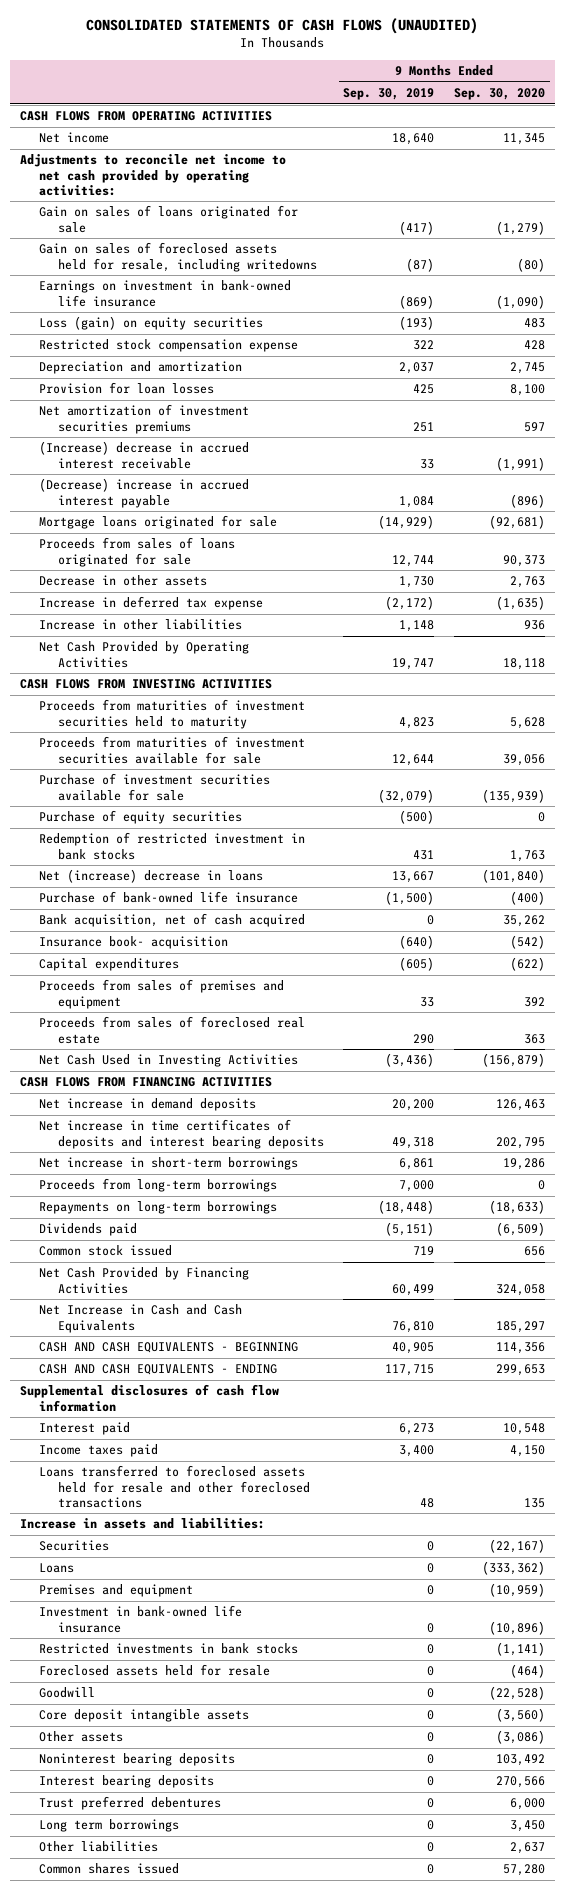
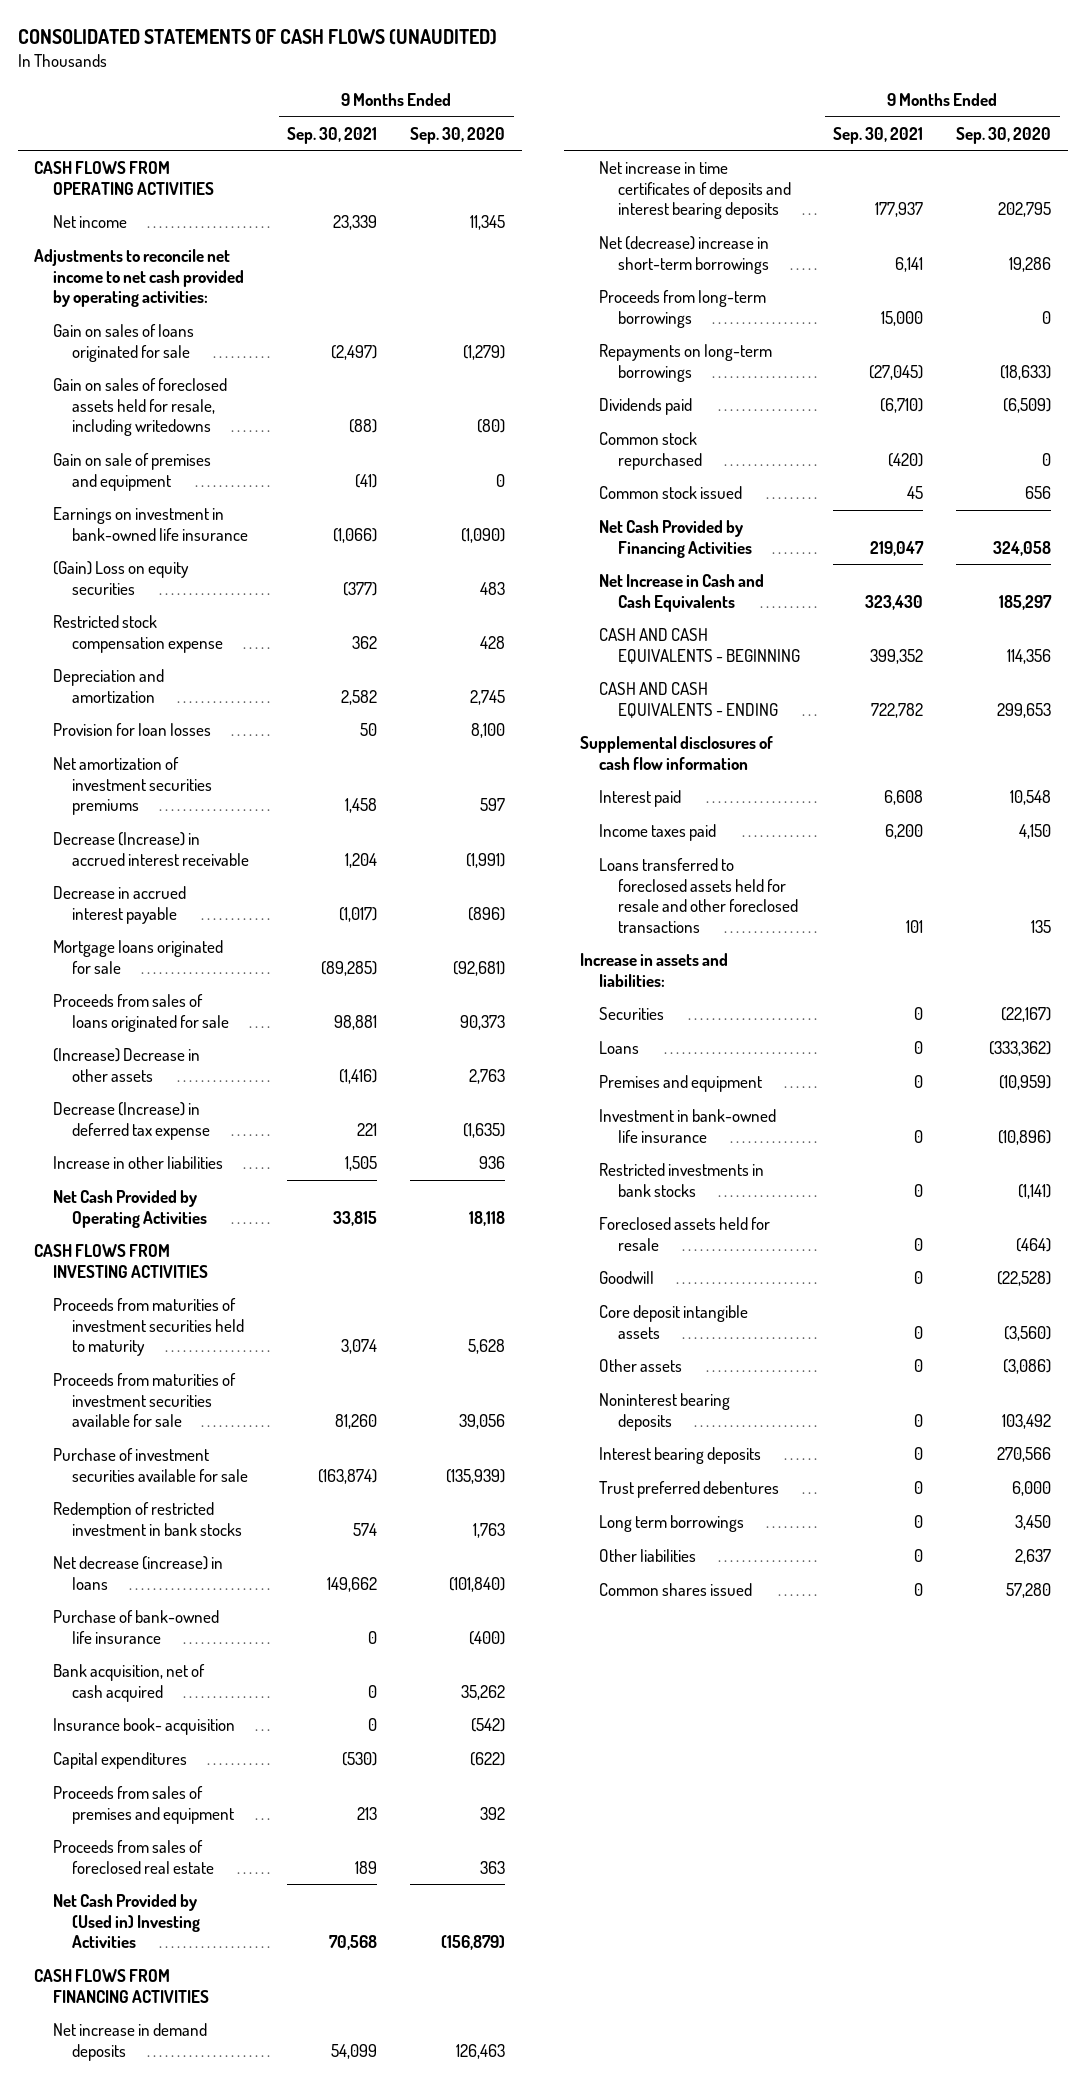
[343,88,435,101] Sep. 30, 2019 -> none
none -> [287,126,378,144] Sep. 30, 2021
none -> [53,452,212,491] Gain on sale of premises and equipment
[38,316,263,331] Loss (gain) on equity securities -> [53,560,190,595] (Gain) Loss on equity securities
[38,441,249,469] (Increase) decrease in accrued interest receivable -> [53,831,249,866] Decrease (Increase) in accrued interest receivable
[38,478,249,508] (Decrease) increase in accrued interest payable -> [53,885,187,924] Decrease in accrued interest payable
[38,575,207,587] Decrease in other assets -> [53,1047,201,1082] (Increase) Decrease in other assets
[38,596,263,611] Increase in deferred tax expense -> [53,1101,210,1140] Decrease (Increase) in deferred tax expense
[38,810,242,825] Purchase of equity securities -> none
[38,869,263,884] Net (increase) decrease in loans -> [53,1555,224,1590] Net decrease (increase) in loans
[38,1054,298,1068] Net Cash Used in Investing Activities -> [53,1893,200,1949] Net Cash Provided by (Used in) Investing Activities
[38,1157,298,1171] Net increase in short-term borrowings -> [599,235,770,274] Net (decrease) increase in short-term borrowings
none -> [599,431,703,470] Common stock repurchased

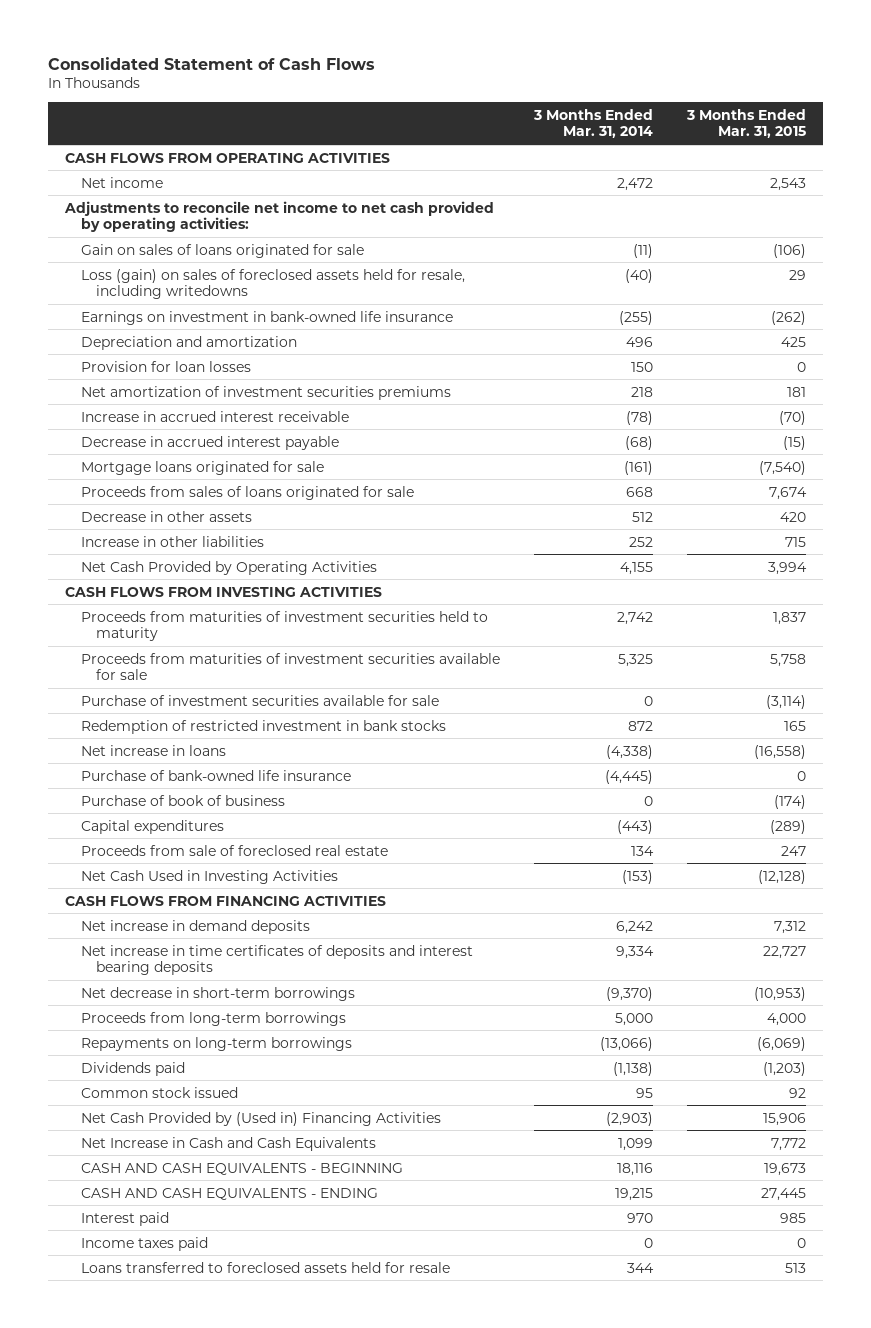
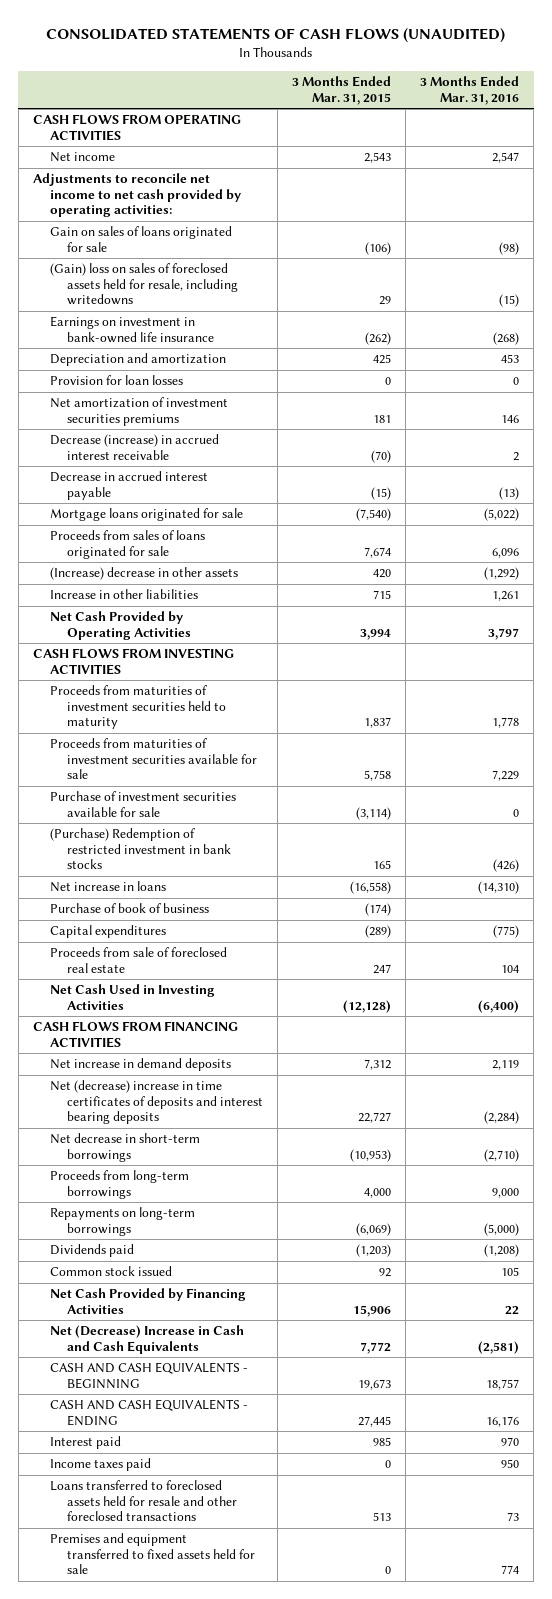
[47,56,375,70] Consolidated Statement of Cash Flows -> [45,28,505,44] CONSOLIDATED STATEMENTS OF CASH FLOWS (UNAUDITED)
[532,108,653,139] 3 Months Ended Mar. 31, 2014 -> none
none -> [420,76,520,105] 3 Months Ended Mar. 31, 2016
[80,268,465,299] Loss (gain) on sales of foreclosed assets held for resale, including writedowns -> [49,263,239,306] (Gain) loss on sales of foreclosed assets held for resale, including writedowns
[80,410,349,422] Increase in accrued interest receivable -> [49,434,219,460] Decrease (increase) in accrued interest receivable
[80,510,252,522] Decrease in other assets -> [49,567,238,581] (Increase) decrease in other assets
[80,719,446,734] Redemption of restricted investment in bank stocks -> [49,828,232,870] (Purchase) Redemption of restricted investment in bank stocks
[80,769,351,781] Purchase of bank-owned life insurance -> none
[80,944,473,975] Net increase in time certificates of deposits and interest bearing deposits -> [49,1080,264,1125] Net (decrease) increase in time certificates of deposits and interest bearing deposits
[80,1111,441,1126] Net Cash Provided by (Used in) Financing Activities -> [49,1288,246,1314] Net Cash Provided by Financing Activities
[80,1136,376,1151] Net Increase in Cash and Cash Equivalents -> [49,1325,244,1354] Net (Decrease) Increase in Cash and Cash Equivalents
[80,1261,450,1273] Loans transferred to foreclosed assets held for resale -> [49,1480,238,1522] Loans transferred to foreclosed assets held for resale and other foreclosed transactions
none -> [49,1533,256,1575] Premises and equipment transferred to fixed assets held for sale

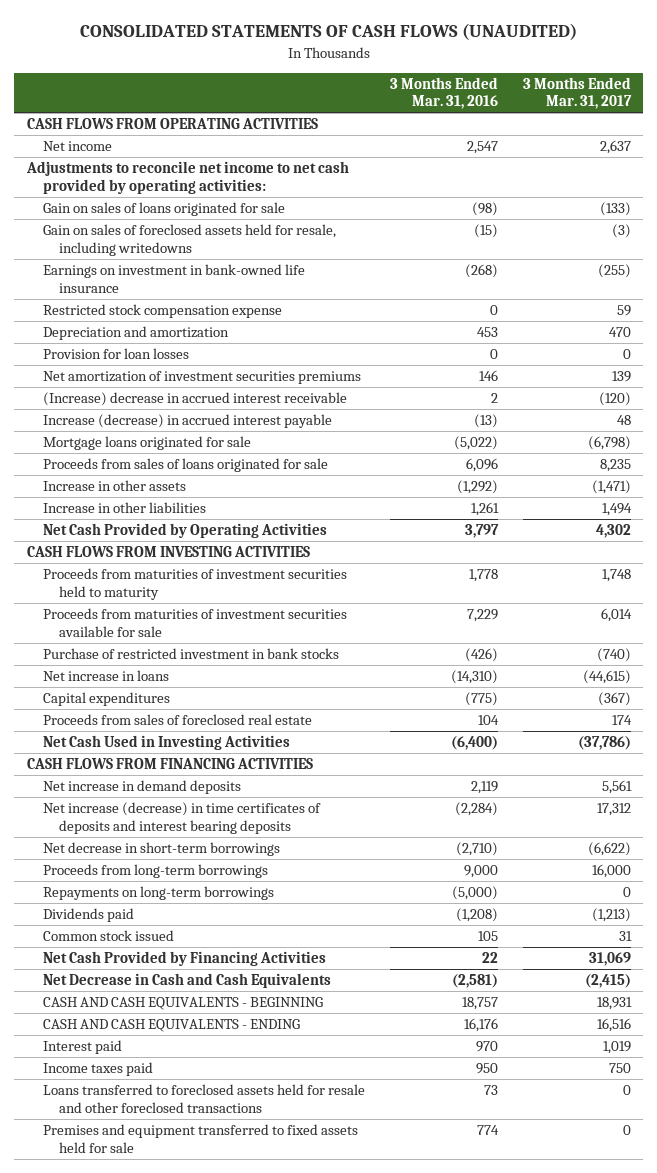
[292,76,392,105] 3 Months Ended Mar. 31, 2015 -> none
none -> [522,76,632,110] 3 Months Ended Mar. 31, 2017
[49,263,239,306] (Gain) loss on sales of foreclosed assets held for resale, including writedowns -> [42,224,336,256] Gain on sales of foreclosed assets held for resale, including writedowns
none -> [42,304,282,319] Restricted stock compensation expense
[49,434,219,460] Decrease (increase) in accrued interest receivable -> [42,392,347,407] (Increase) decrease in accrued interest receivable
[49,471,208,500] Decrease in accrued interest payable -> [42,414,332,429] Increase (decrease) in accrued interest payable
[49,567,238,581] (Increase) decrease in other assets -> [42,480,186,492] Increase in other assets
[49,791,236,817] Purchase of investment securities available for sale -> none
[49,828,232,870] (Purchase) Redemption of restricted investment in bank stocks -> [42,648,339,660] Purchase of restricted investment in bank stocks
[49,903,209,914] Purchase of book of business -> none
[49,947,227,973] Proceeds from sale of foreclosed real estate -> [42,714,312,726] Proceeds from sales of foreclosed real estate
[49,1080,264,1125] Net (decrease) increase in time certificates of deposits and interest bearing deposits -> [42,802,321,834] Net increase (decrease) in time certificates of deposits and interest bearing deposits
[49,1325,244,1354] Net (Decrease) Increase in Cash and Cash Equivalents -> [42,973,331,989] Net Decrease in Cash and Cash Equivalents

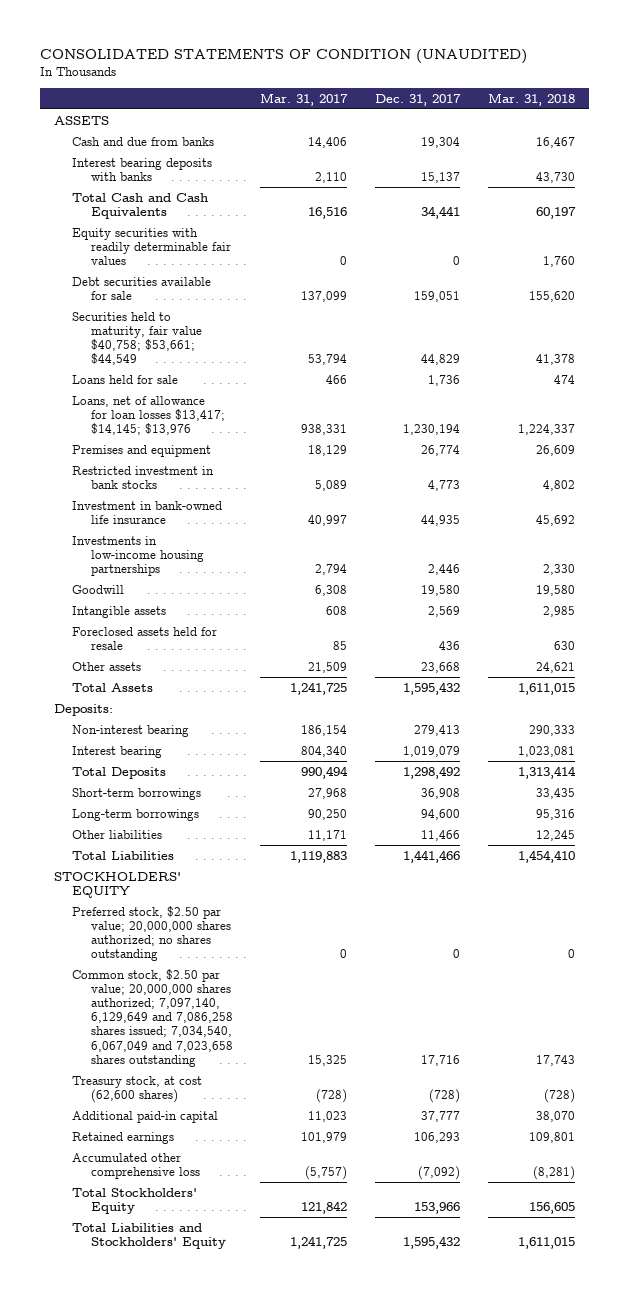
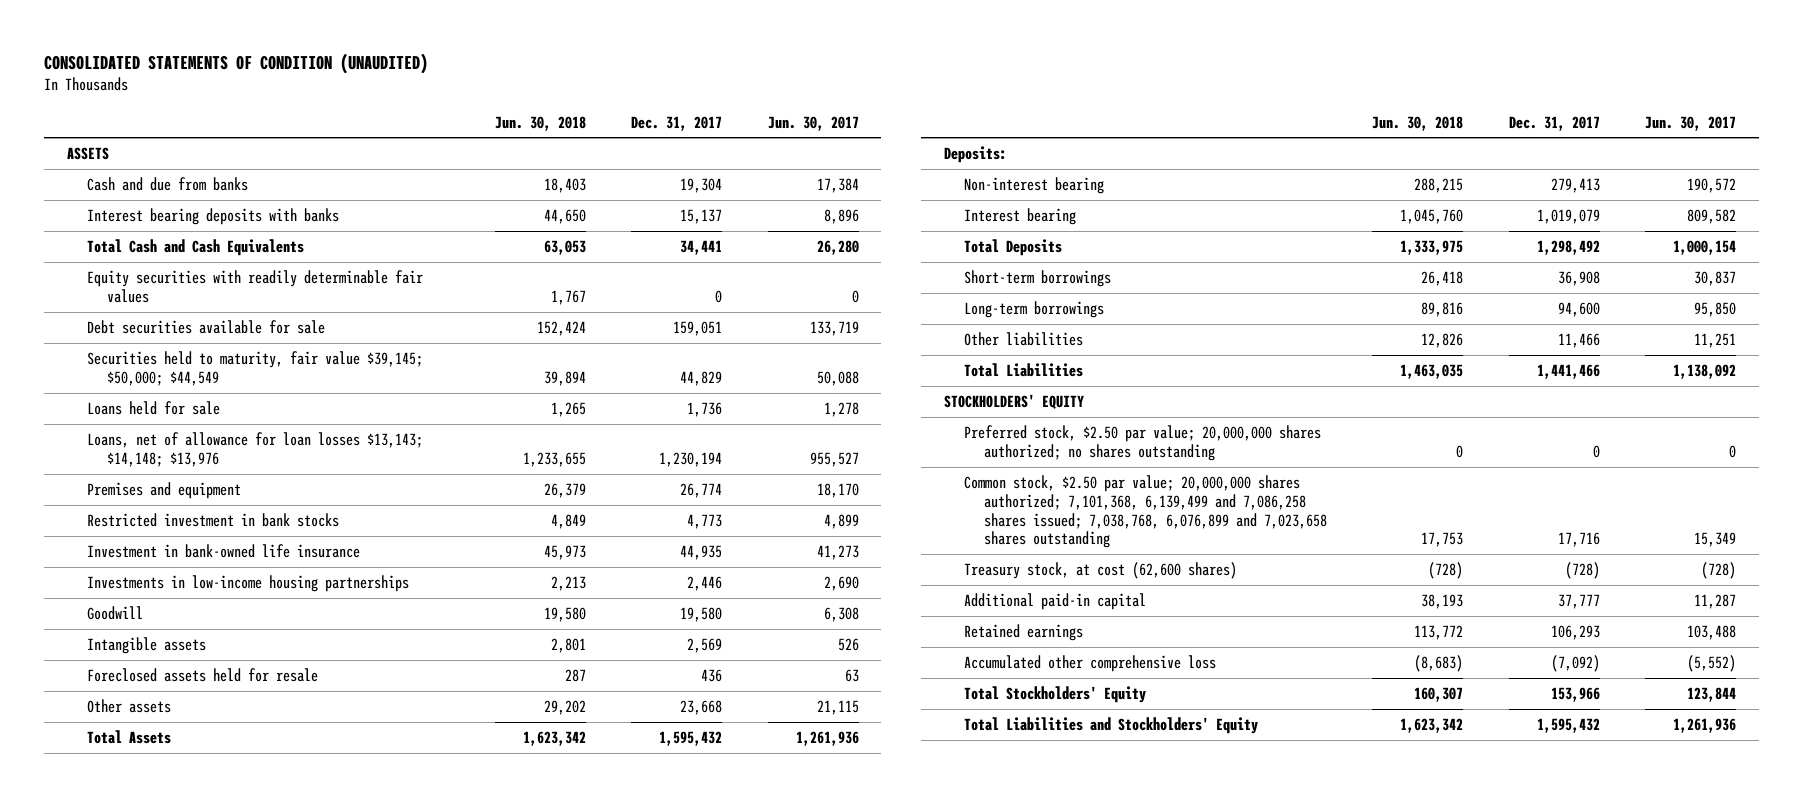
[260,92,349,106] Mar. 31, 2017 -> none
[487,92,575,106] Mar. 31, 2018 -> none
none -> [494,115,586,131] Jun. 30, 2018
none -> [767,115,859,131] Jun. 30, 2017
[72,311,202,366] Securities held to maturity, fair value $40,758; $53,661; $44,549 -> [86,351,423,386] Securities held to maturity, fair value $39,145; $50,000; $44,549
[72,395,225,435] Loans, net of allowance for loan losses $13,417; $14,145; $13,976 -> [86,432,423,467] Loans, net of allowance for loan losses $13,143; $14,148; $13,976
[72,968,233,1067] Common stock, $2.50 par value; 20,000,000 shares authorized; 7,097,140, 6,129,649 and 7,086,258 shares issued; 7,034,540, 6,067,049 and 7,023,658 shares outstanding -> [964,475,1328,549] Common stock, $2.50 par value; 20,000,000 shares authorized; 7,101,368, 6,139,499 and 7,086,258 shares issued; 7,038,768, 6,076,899 and 7,023,658 shares outstanding

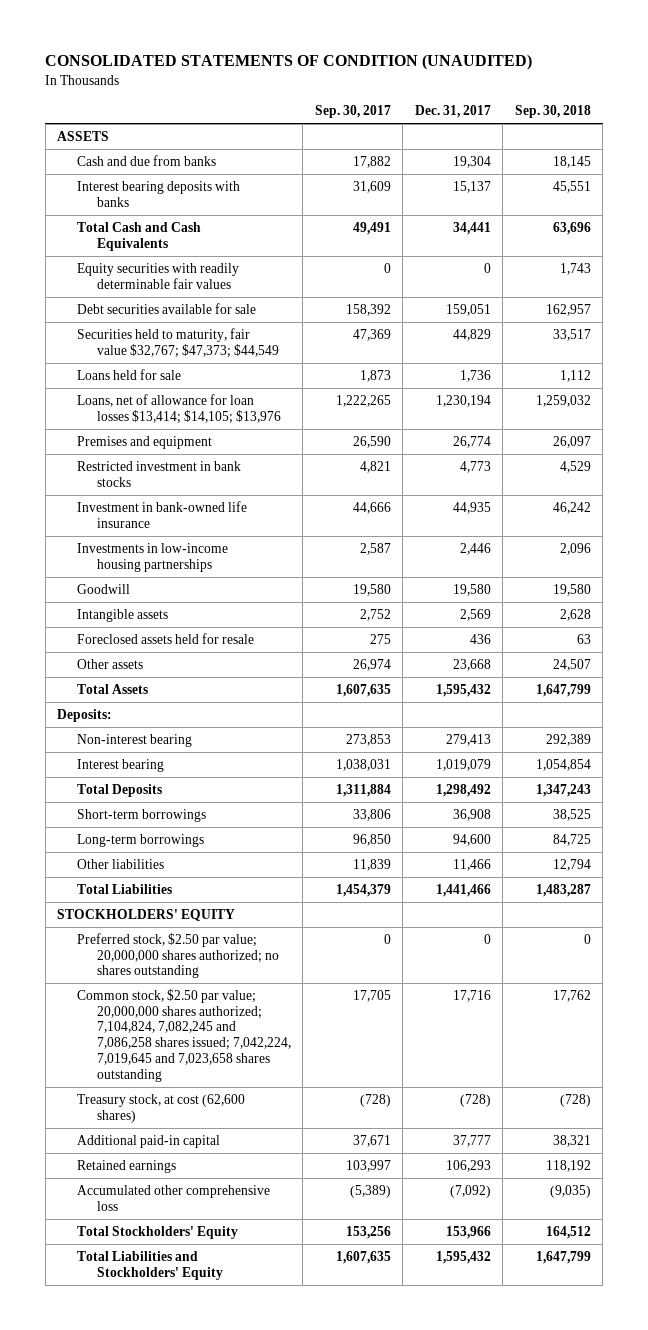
[494,115,586,131] Jun. 30, 2018 -> none
[767,115,859,131] Jun. 30, 2017 -> none
none -> [314,105,391,119] Sep. 30, 2017
none -> [514,105,591,119] Sep. 30, 2018
[86,351,423,386] Securities held to maturity, fair value $39,145; $50,000; $44,549 -> [76,327,280,358] Securities held to maturity, fair value $32,767; $47,373; $44,549
[86,432,423,467] Loans, net of allowance for loan losses $13,143; $14,148; $13,976 -> [76,393,282,424] Loans, net of allowance for loan losses $13,414; $14,105; $13,976
[964,475,1328,549] Common stock, $2.50 par value; 20,000,000 shares authorized; 7,101,368, 6,139,499 and 7,086,258 shares issued; 7,038,768, 6,076,899 and 7,023,658 shares outstanding -> [76,988,292,1082] Common stock, $2.50 par value; 20,000,000 shares authorized; 7,104,824, 7,082,245 and 7,086,258 shares issued; 7,042,224, 7,019,645 and 7,023,658 shares outstanding

